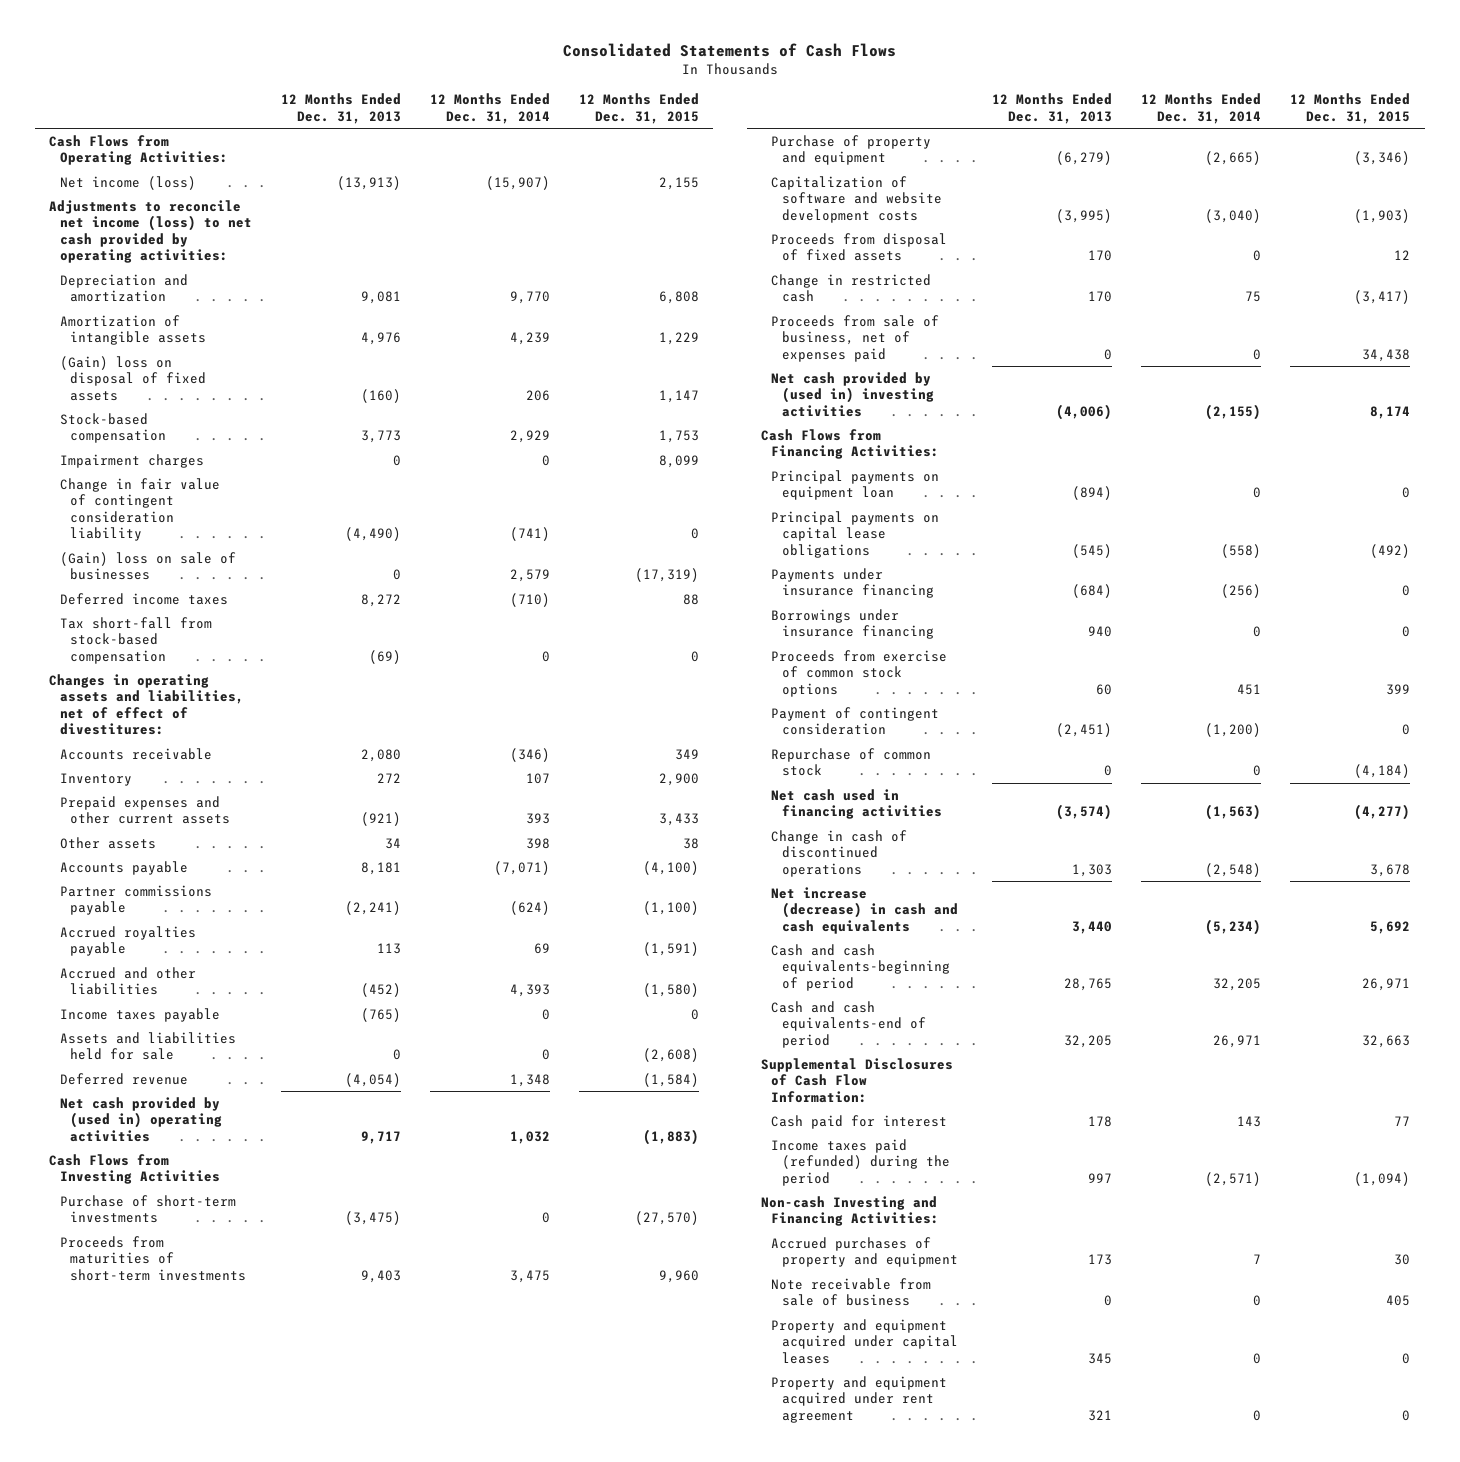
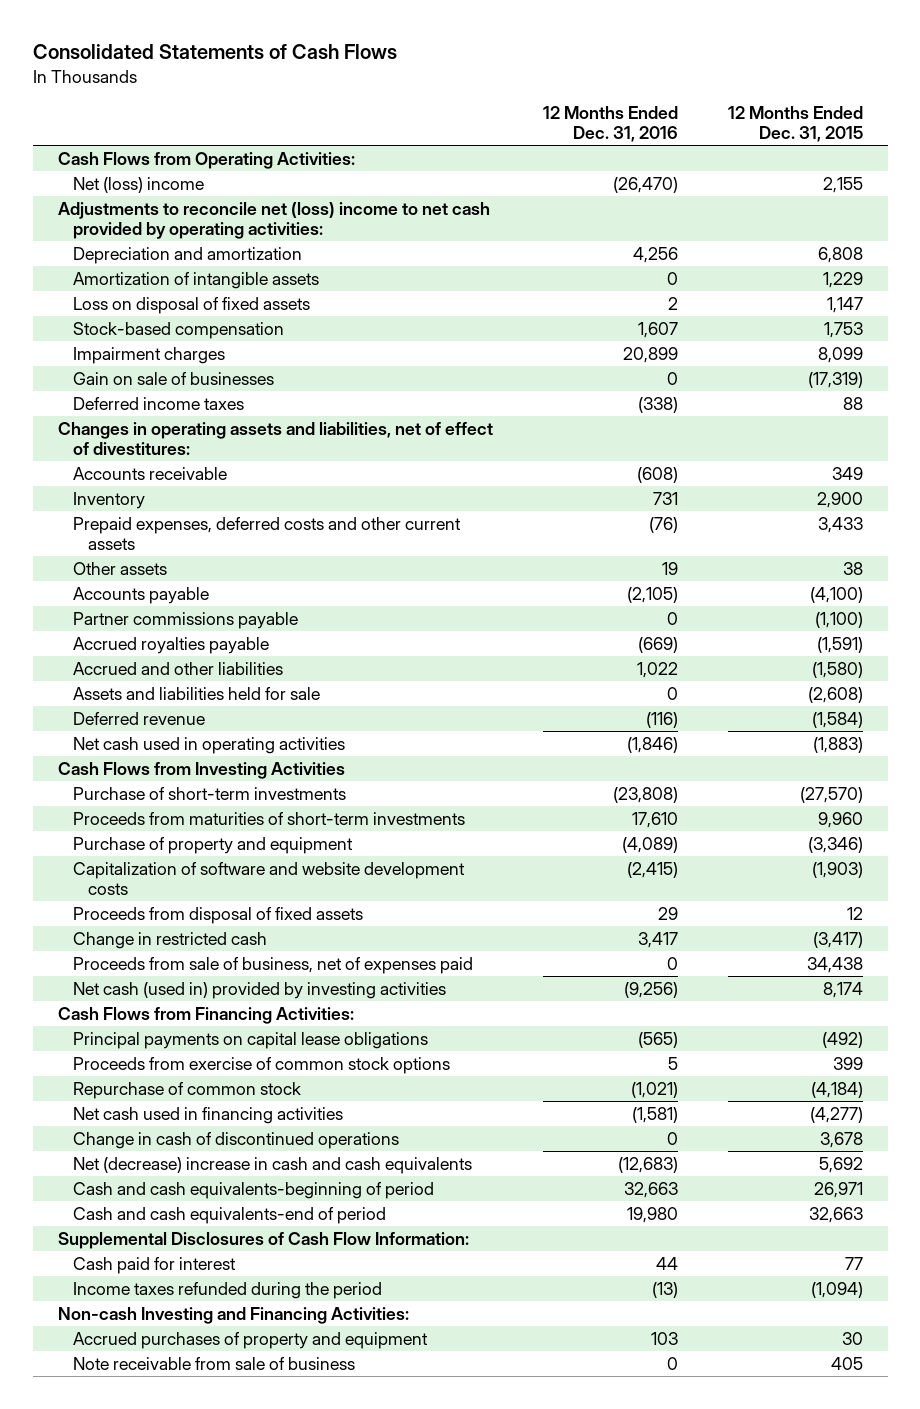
[280,93,401,124] 12 Months Ended Dec. 31, 2013 -> none
[429,93,550,124] 12 Months Ended Dec. 31, 2014 -> none
none -> [542,105,678,143] 12 Months Ended Dec. 31, 2016
[59,175,196,190] Net income (loss) -> [72,176,204,193] Net (loss) income
[49,199,252,264] Adjustments to reconcile net income (loss) to net cash provided by operating activities: -> [57,201,490,240] Adjustments to reconcile net (loss) income to net cash provided by operating activities:
[59,355,207,401] (Gain) loss on disposal of fixed assets -> [72,296,310,314] Loss on disposal of fixed assets
[59,477,220,542] Change in fair value of contingent consideration liability -> none
[59,551,236,581] (Gain) loss on sale of businesses -> [72,371,274,385] Gain on sale of businesses
[59,616,212,664] Tax short-fall from stock-based compensation -> none
[59,795,231,825] Prepaid expenses and other current assets -> [72,516,461,551] Prepaid expenses, deferred costs and other current assets
[59,1007,220,1022] Income taxes payable -> none
[59,1096,223,1142] Net cash provided by (used in) operating activities -> [72,736,345,754] Net cash used in operating activities
[771,371,934,417] Net cash provided by (used in) investing activities -> [72,981,446,999] Net cash (used in) provided by investing activities
[771,469,940,501] Principal payments on equipment loan -> none
[771,567,934,599] Payments under insurance financing -> none
[771,608,934,640] Borrowings under insurance financing -> none
[771,706,940,736] Payment of contingent consideration -> none
[771,886,958,934] Net increase (decrease) in cash and cash equivalents -> [72,1156,472,1174] Net (decrease) increase in cash and cash equivalents
[771,1138,950,1186] Income taxes paid (refunded) during the period -> [72,1281,382,1299] Income taxes refunded during the period
[771,1318,958,1364] Property and equipment acquired under capital leases -> none
[771,1375,948,1423] Property and equipment acquired under rent agreement -> none

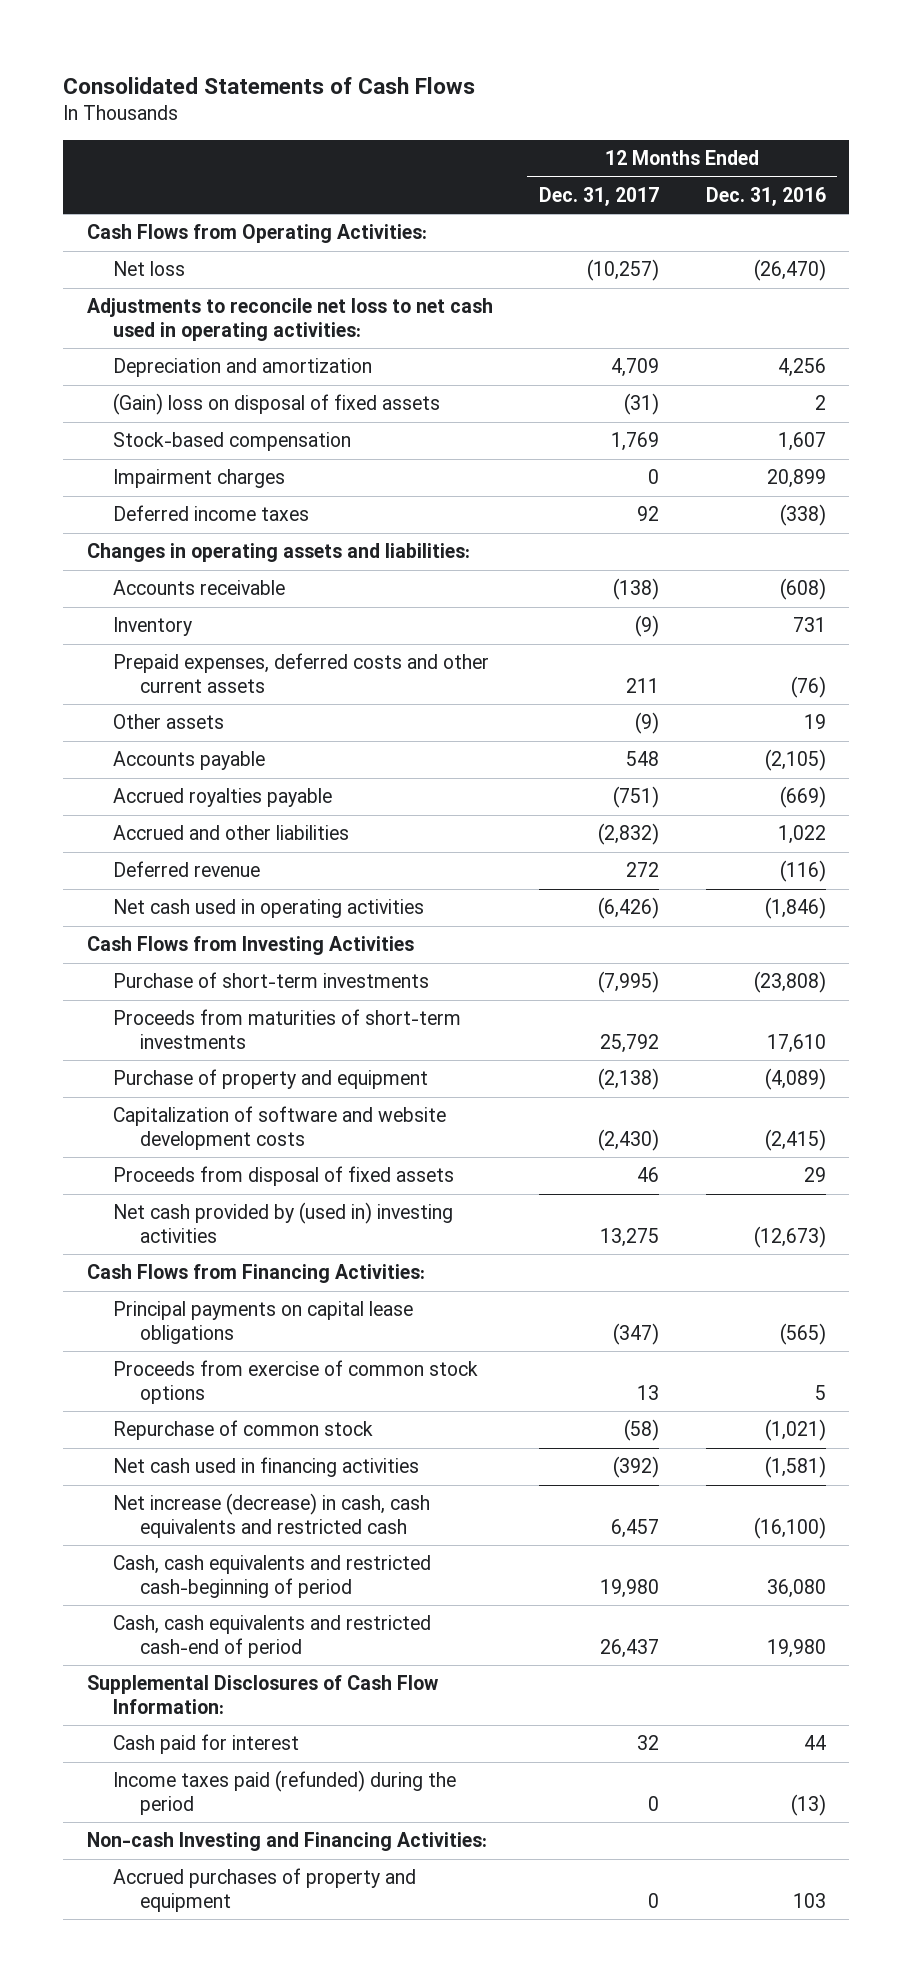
[727,105,863,143] 12 Months Ended Dec. 31, 2015 -> none
none -> [539,186,660,206] Dec. 31, 2017
[72,176,204,193] Net (loss) income -> [113,261,186,277] Net loss
[57,201,490,240] Adjustments to reconcile net (loss) income to net cash provided by operating activities: -> [86,298,493,341] Adjustments to reconcile net loss to net cash used in operating activities:
[72,271,319,289] Amortization of intangible assets -> none
[72,296,310,314] Loss on disposal of fixed assets -> [113,393,441,416] (Gain) loss on disposal of fixed assets
[72,371,274,385] Gain on sale of businesses -> none
[57,421,493,456] Changes in operating assets and liabilities, net of effect of divestitures: -> [86,543,470,563] Changes in operating assets and liabilities:
[72,611,298,629] Partner commissions payable -> none
[72,686,320,700] Assets and liabilities held for sale -> none
[72,931,267,949] Change in restricted cash -> none
[72,956,473,974] Proceeds from sale of business, net of expenses paid -> none
[72,981,446,999] Net cash (used in) provided by investing activities -> [113,1202,454,1243] Net cash provided by (used in) investing activities
[623,981,678,998] (9,256) -> [753,1225,826,1248] (12,673)
[72,1131,399,1149] Change in cash of discontinued operations -> none
[72,1156,472,1174] Net (decrease) increase in cash and cash equivalents -> [113,1493,431,1538] Net increase (decrease) in cash, cash equivalents and restricted cash
[617,1156,678,1173] (12,683) -> [753,1516,826,1539] (16,100)
[72,1181,434,1199] Cash and cash equivalents-beginning of period -> [113,1555,432,1598] Cash, cash equivalents and restricted cash-beginning of period
[623,1181,678,1198] 32,663 -> [766,1578,826,1598] 36,080
[72,1206,386,1224] Cash and cash equivalents-end of period -> [113,1615,432,1658] Cash, cash equivalents and restricted cash-end of period
[72,1281,382,1299] Income taxes refunded during the period -> [113,1770,457,1815] Income taxes paid (refunded) during the period
[72,1356,355,1370] Note receivable from sale of business -> none

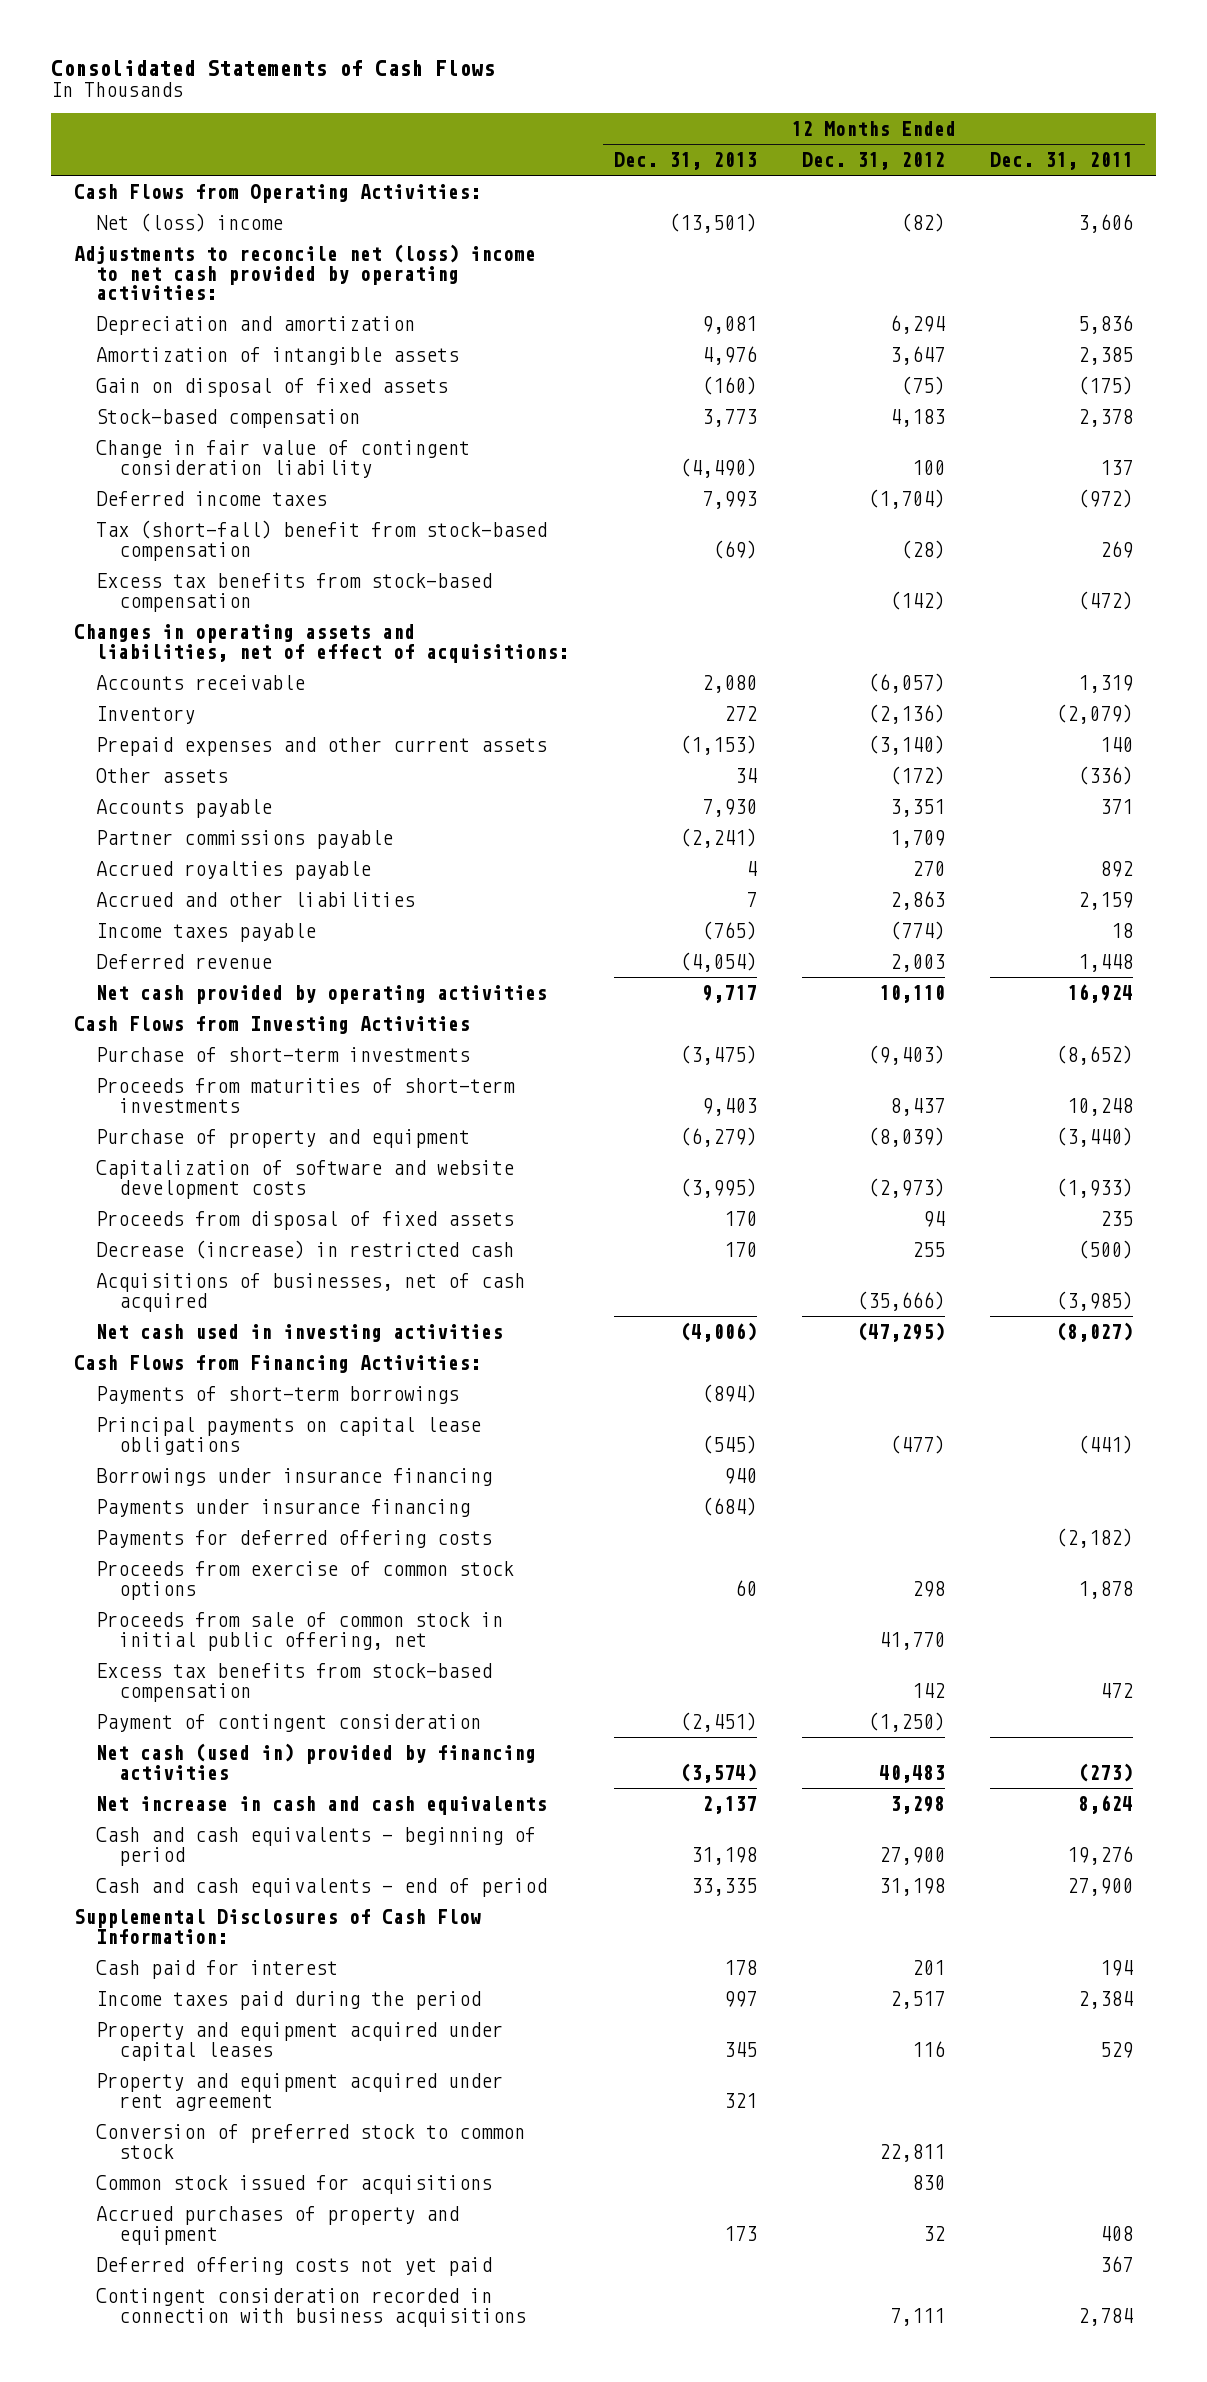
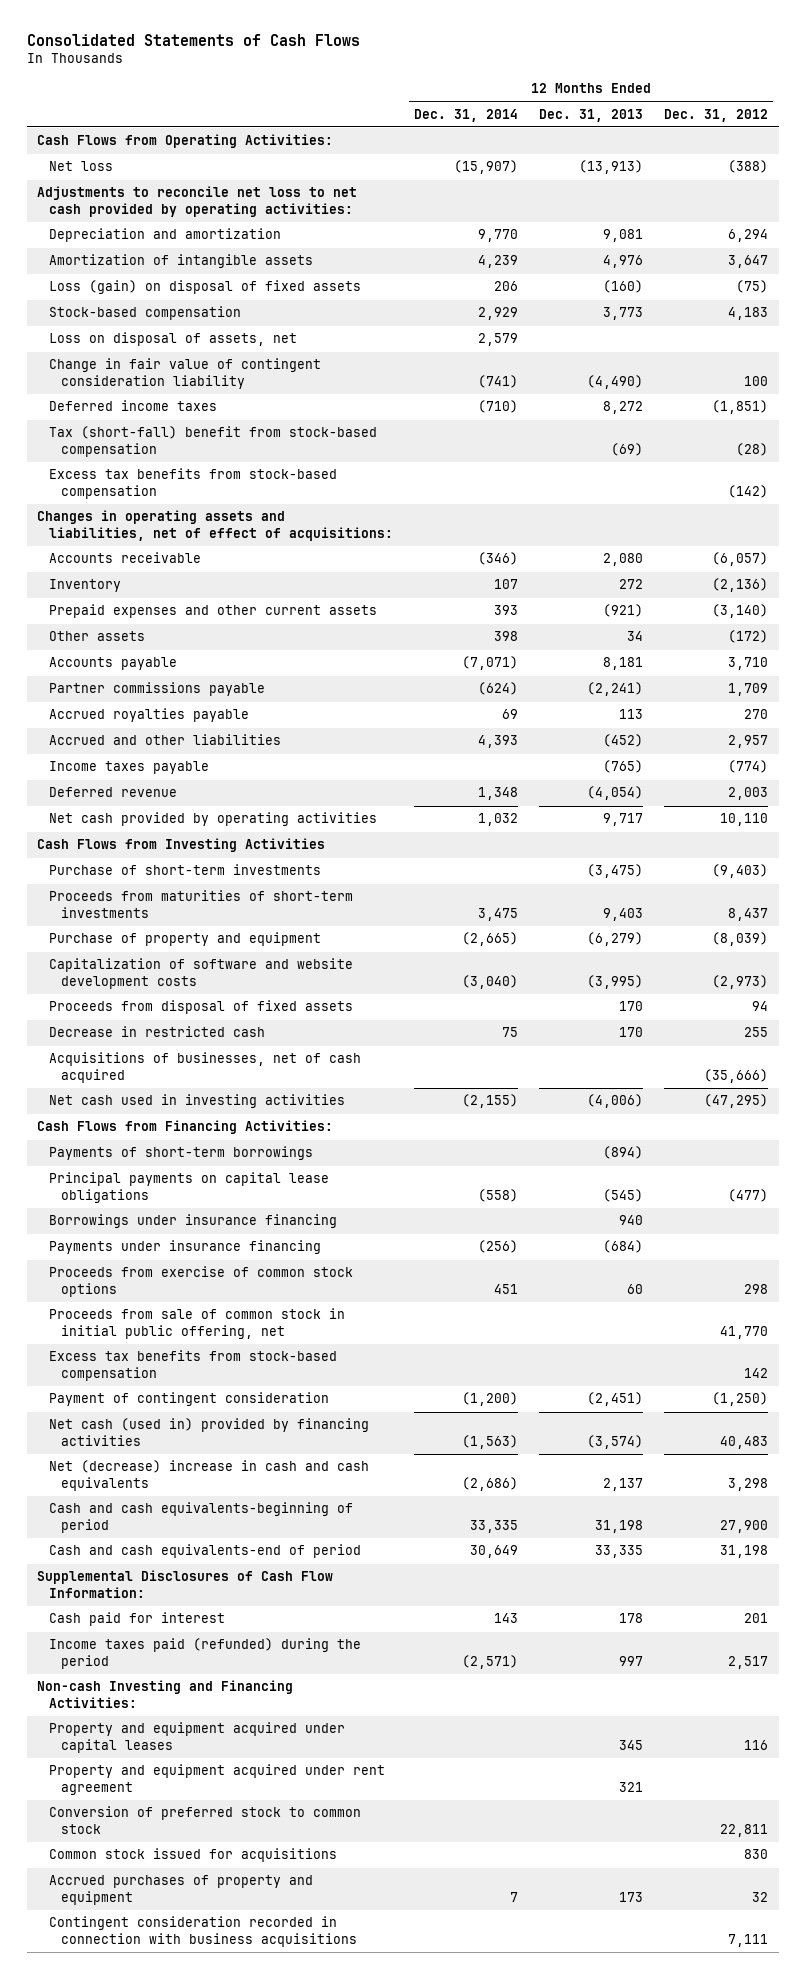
[990,152,1134,171] Dec. 31, 2011 -> none
none -> [414,108,519,122] Dec. 31, 2014
[96,212,284,232] Net (loss) income -> [49,161,114,172] Net loss
[669,212,758,233] (13,501) -> [579,160,644,175] (13,913)
[901,212,946,232] (82) -> [728,160,769,174] (388)
[73,243,536,301] Adjustments to reconcile net (loss) income to net cash provided by operating activities: -> [37,186,358,217] Adjustments to reconcile net loss to net cash provided by operating activities:
[96,377,449,397] Gain on disposal of fixed assets -> [49,280,362,295] Loss (gain) on disposal of fixed assets
none -> [49,332,298,347] Loss on disposal of assets, net
[702,490,758,509] 7,993 -> [603,401,644,415] 8,272
[868,488,946,509] (1,704) -> [712,400,769,415] (1,851)
[680,734,758,755] (1,153) -> [603,604,644,618] (921)
[702,798,758,817] 7,930 -> [603,657,644,671] 8,181
[890,798,946,817] 3,351 -> [728,657,769,671] 3,710
[746,860,758,876] 4 -> [619,709,644,720] 113
[746,891,758,907] 7 -> [603,734,644,748] (452)
[890,890,946,910] 2,863 -> [728,735,769,749] 2,957
[96,1239,515,1259] Decrease (increase) in restricted cash -> [49,1026,266,1038] Decrease in restricted cash
[96,1529,493,1548] Payments for deferred offering costs -> none
[96,1795,548,1815] Net increase in cash and cash equivalents -> [49,1460,370,1491] Net (decrease) increase in cash and cash equivalents
[96,1826,537,1866] Cash and cash equivalents - beginning of period -> [49,1502,354,1533] Cash and cash equivalents-beginning of period
[96,1877,548,1897] Cash and cash equivalents - end of period -> [49,1544,362,1559] Cash and cash equivalents-end of period
[96,1990,482,2010] Income taxes paid during the period -> [49,1638,362,1669] Income taxes paid (refunded) during the period
none -> [37,1680,294,1708] Non-cash Investing and Financing Activities:
[96,2256,493,2276] Deferred offering costs not yet paid -> none

